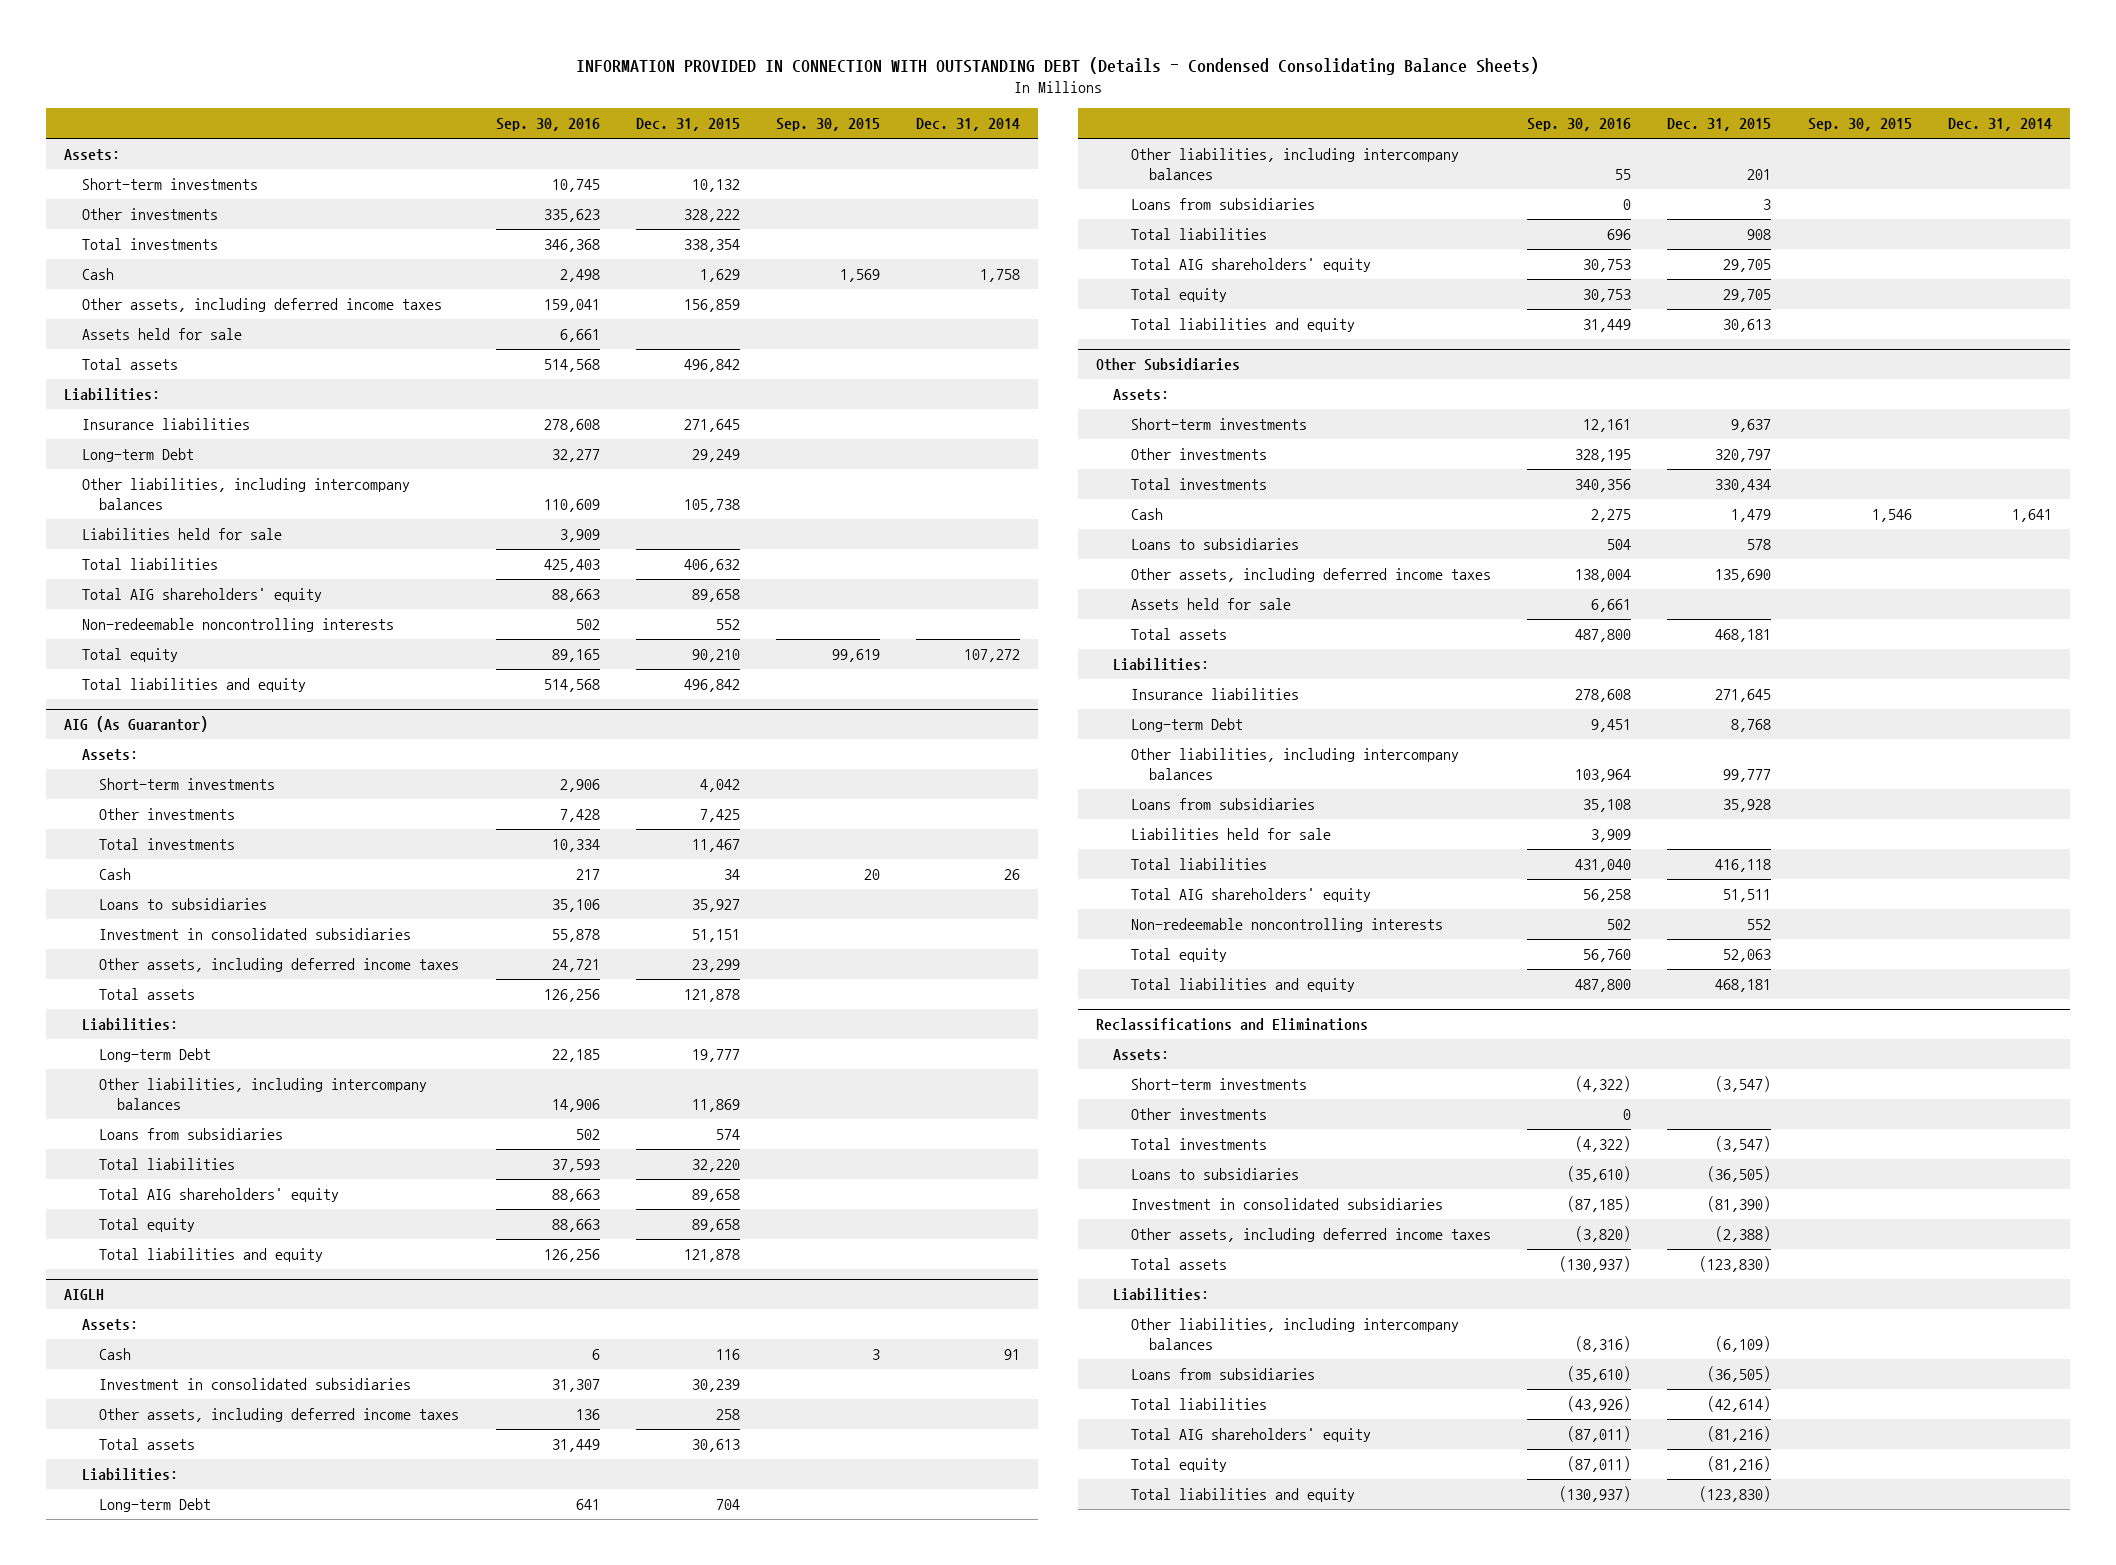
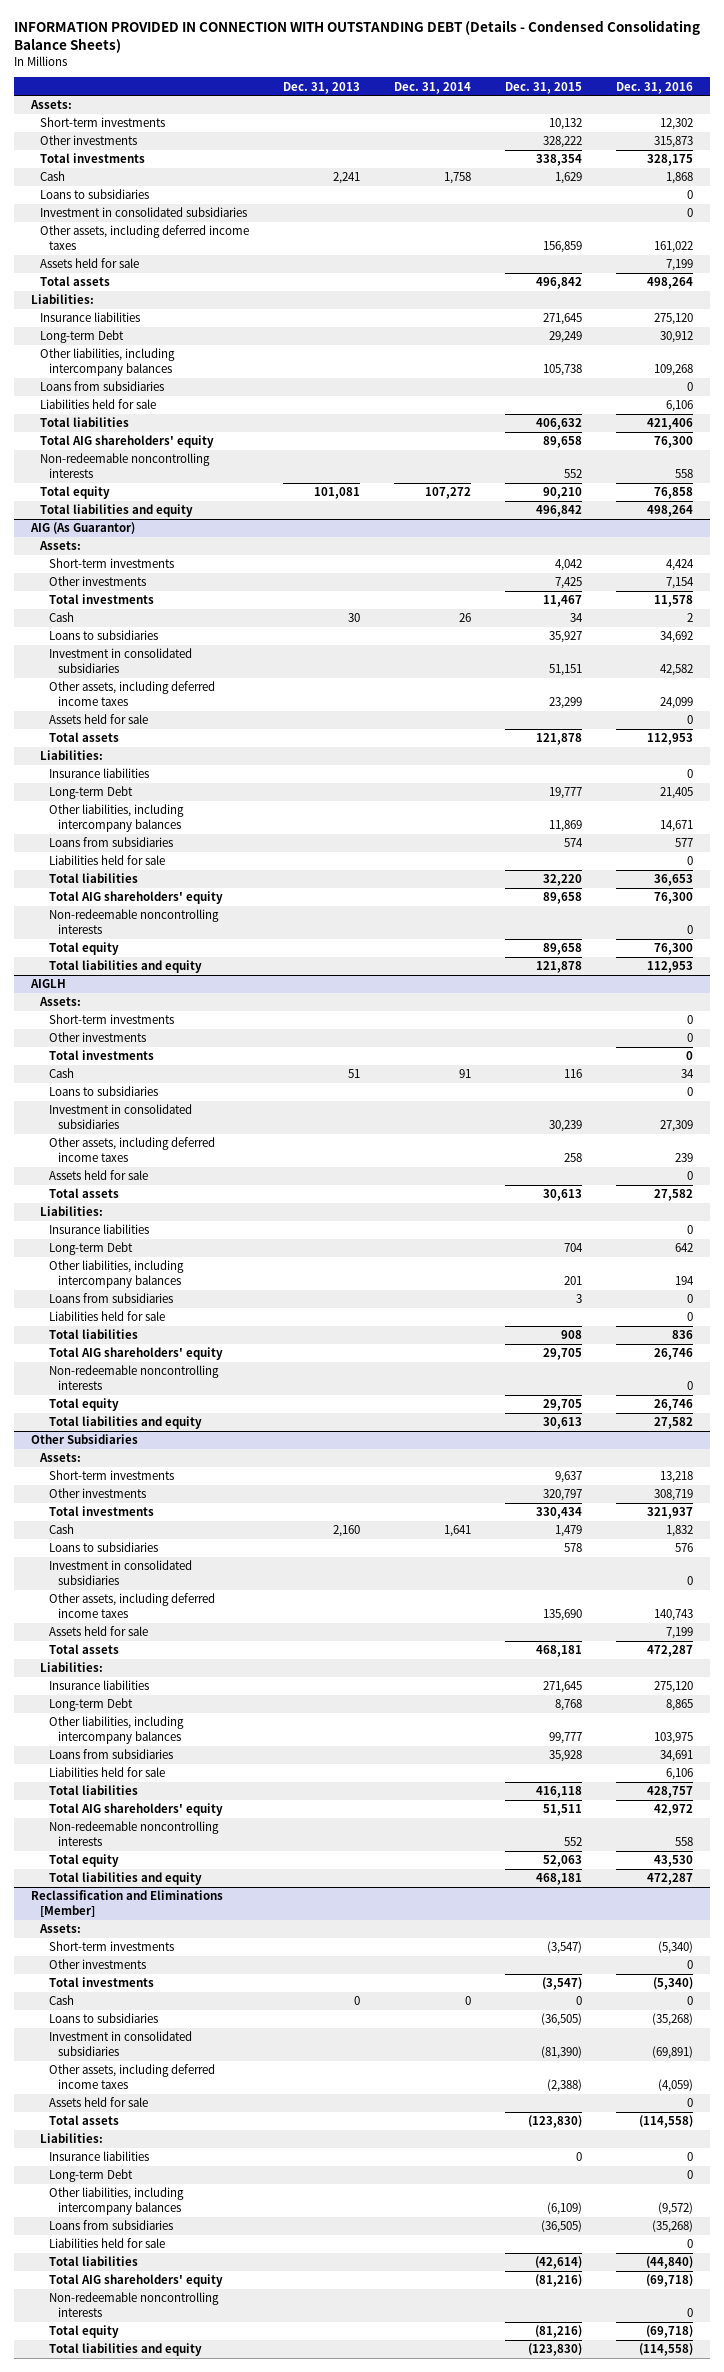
[495,118,600,132] Sep. 30, 2016 -> none
[775,118,880,132] Sep. 30, 2015 -> none
none -> [282,81,360,94] Dec. 31, 2013
none -> [615,81,693,94] Dec. 31, 2016
none -> [39,189,149,200] Loans to subsidiaries
none -> [39,207,247,218] Investment in consolidated subsidiaries
none -> [39,381,164,392] Loans from subsidiaries
none -> [48,714,148,725] Assets held for sale
none -> [48,768,149,779] Insurance liabilities
none -> [48,855,165,866] Liabilities held for sale
none -> [48,909,219,935] Non-redeemable noncontrolling interests
none -> [48,1014,174,1025] Short-term investments
none -> [48,1032,146,1043] Other investments
none -> [48,1050,154,1061] Total investments
none -> [48,1086,158,1097] Loans to subsidiaries
none -> [48,1170,148,1181] Assets held for sale
none -> [48,1224,149,1235] Insurance liabilities
none -> [48,1311,165,1322] Liabilities held for sale
none -> [48,1365,219,1391] Non-redeemable noncontrolling interests
none -> [48,1560,192,1586] Investment in consolidated subsidiaries
[1095,1018,1368,1032] Reclassifications and Eliminations -> [30,1890,223,1918] Reclassification and Eliminations [Member]
none -> [48,1995,74,2006] Cash
none -> [48,2097,148,2108] Assets held for sale
none -> [48,2151,149,2162] Insurance liabilities
none -> [48,2169,133,2183] Long-term Debt
none -> [48,2238,165,2249] Liabilities held for sale
none -> [48,2292,219,2318] Non-redeemable noncontrolling interests

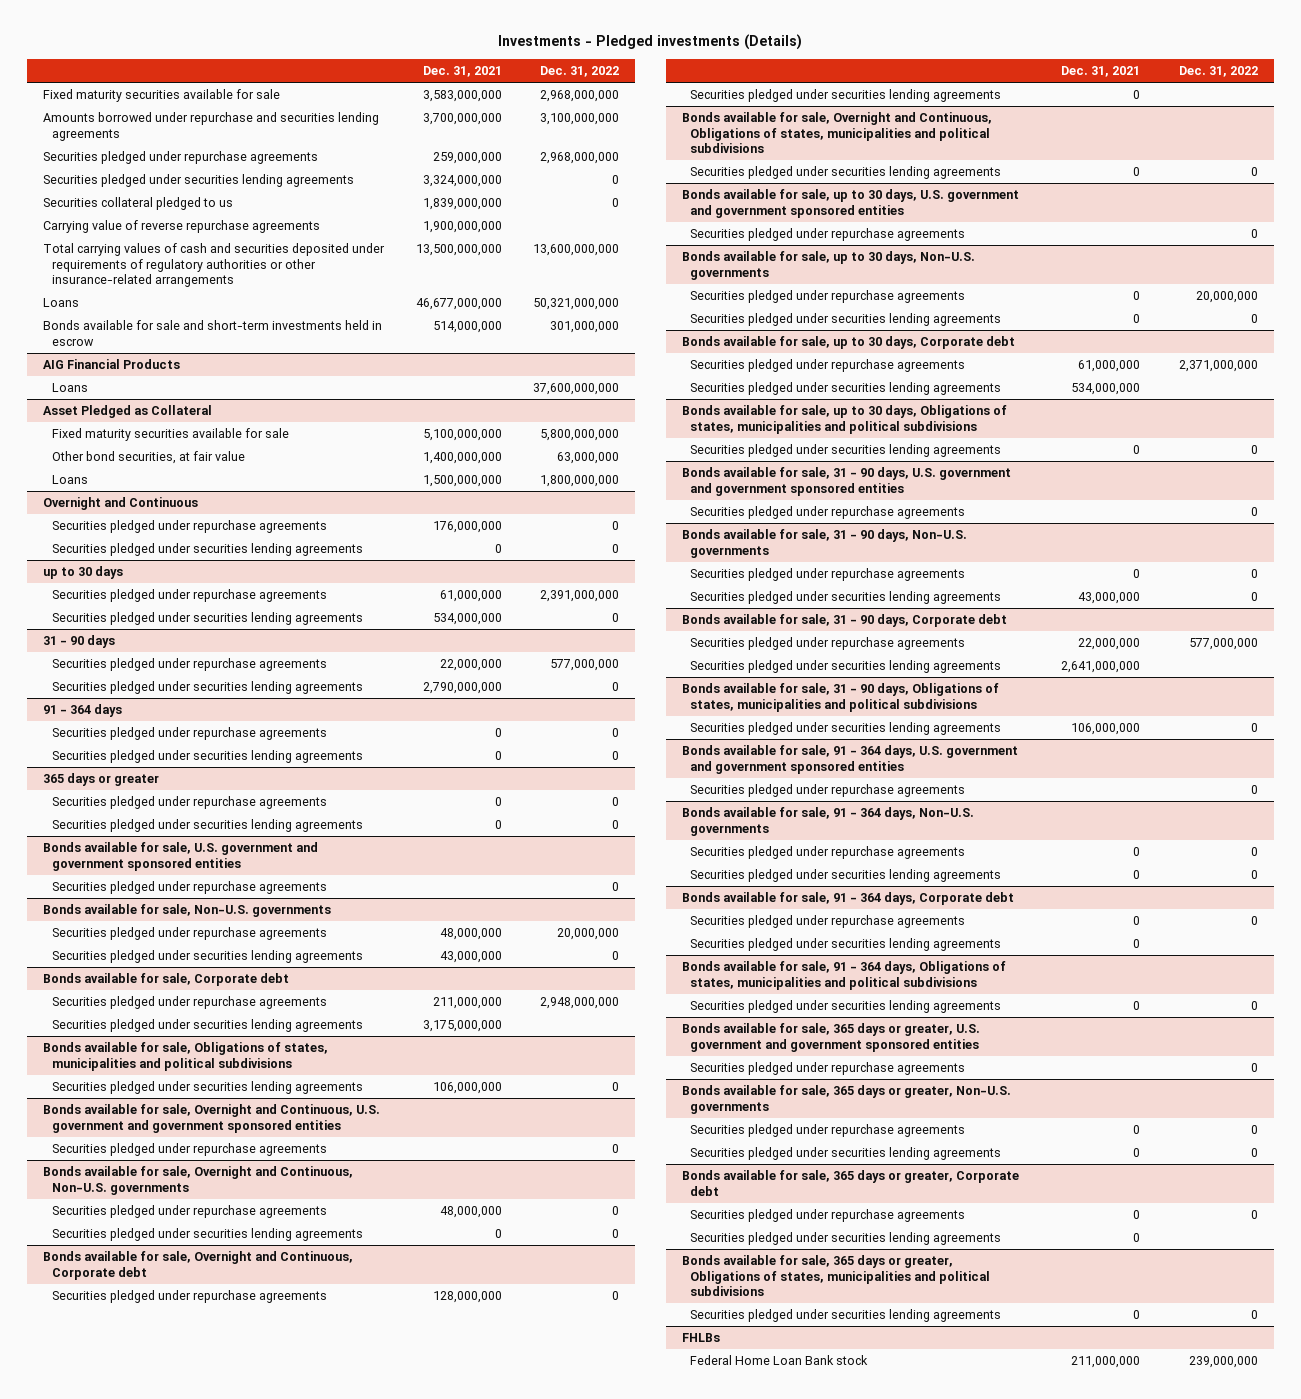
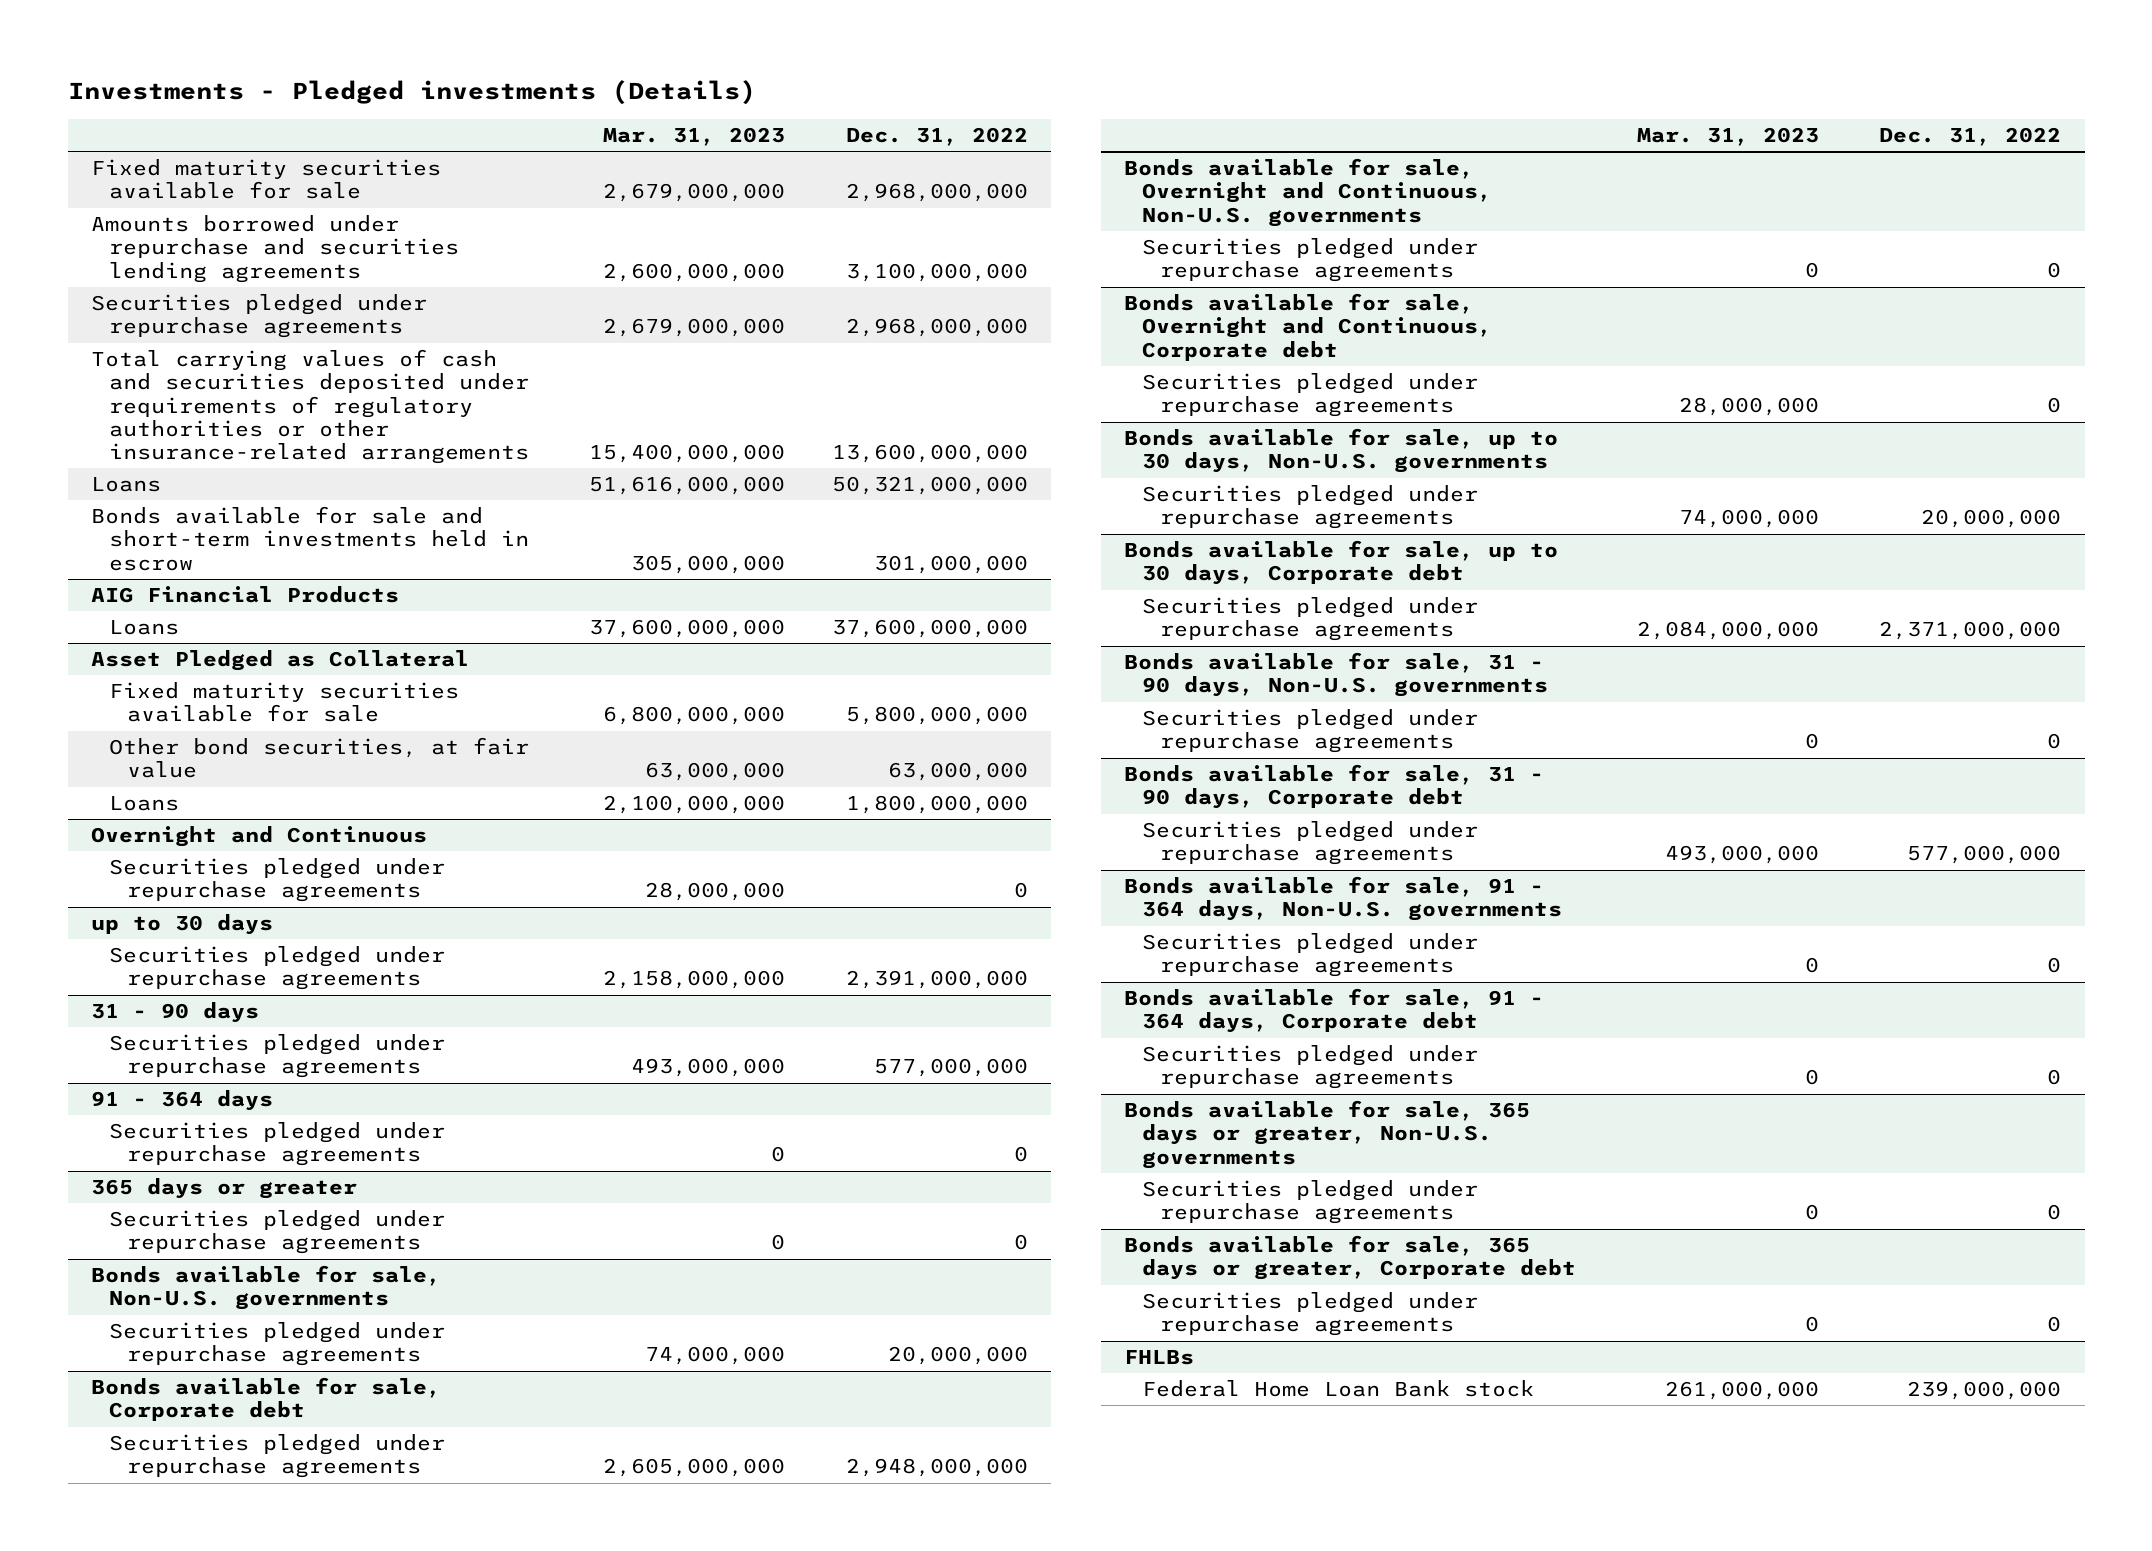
[422,65,502,77] Dec. 31, 2021 -> none
none -> [603,126,786,146] Mar. 31, 2023
[42,174,354,188] Securities pledged under securities lending agreements -> none
[42,197,233,211] Securities collateral pledged to us -> none
[42,220,320,234] Carrying value of reverse repurchase agreements -> none
[51,543,363,557] Securities pledged under securities lending agreements -> none
[51,612,363,626] Securities pledged under securities lending agreements -> none
[51,681,363,695] Securities pledged under securities lending agreements -> none
[51,750,363,764] Securities pledged under securities lending agreements -> none
[51,819,363,833] Securities pledged under securities lending agreements -> none
[42,842,318,871] Bonds available for sale, U.S. government and government sponsored entities -> none
[51,881,327,895] Securities pledged under repurchase agreements -> none
[51,950,363,964] Securities pledged under securities lending agreements -> none
[51,1019,363,1033] Securities pledged under securities lending agreements -> none
[42,1042,328,1071] Bonds available for sale, Obligations of states, municipalities and political subdivisions -> none
[51,1081,363,1095] Securities pledged under securities lending agreements -> none
[42,1104,380,1133] Bonds available for sale, Overnight and Continuous, U.S. government and government sponsored entities -> none
[51,1143,327,1157] Securities pledged under repurchase agreements -> none
[51,1228,363,1242] Securities pledged under securities lending agreements -> none
[690,89,1002,103] Securities pledged under securities lending agreements -> none
[681,112,992,154] Bonds available for sale, Overnight and Continuous, Obligations of states, municipalities and political subdivisions -> none
[690,166,1002,180] Securities pledged under securities lending agreements -> none
[681,189,1019,218] Bonds available for sale, up to 30 days, U.S. government and government sponsored entities -> none
[690,228,966,242] Securities pledged under repurchase agreements -> none
[690,313,1002,327] Securities pledged under securities lending agreements -> none
[690,382,1002,396] Securities pledged under securities lending agreements -> none
[681,405,1007,434] Bonds available for sale, up to 30 days, Obligations of states, municipalities and political subdivisions -> none
[690,444,1002,458] Securities pledged under securities lending agreements -> none
[681,467,1011,496] Bonds available for sale, 31 - 90 days, U.S. government and government sponsored entities -> none
[690,506,966,520] Securities pledged under repurchase agreements -> none
[690,591,1002,605] Securities pledged under securities lending agreements -> none
[690,660,1002,674] Securities pledged under securities lending agreements -> none
[681,683,999,712] Bonds available for sale, 31 - 90 days, Obligations of states, municipalities and political subdivisions -> none
[690,722,1002,736] Securities pledged under securities lending agreements -> none
[681,745,1018,774] Bonds available for sale, 91 - 364 days, U.S. government and government sponsored entities -> none
[690,784,966,798] Securities pledged under repurchase agreements -> none
[690,869,1002,883] Securities pledged under securities lending agreements -> none
[690,938,1002,952] Securities pledged under securities lending agreements -> none
[681,961,1006,990] Bonds available for sale, 91 - 364 days, Obligations of states, municipalities and political subdivisions -> none
[690,1000,1002,1014] Securities pledged under securities lending agreements -> none
[681,1023,980,1052] Bonds available for sale, 365 days or greater, U.S. government and government sponsored entities -> none
[690,1062,966,1076] Securities pledged under repurchase agreements -> none
[690,1147,1002,1161] Securities pledged under securities lending agreements -> none
[690,1232,1002,1246] Securities pledged under securities lending agreements -> none
[681,1255,991,1297] Bonds available for sale, 365 days or greater, Obligations of states, municipalities and political subdivisions -> none
[690,1309,1002,1323] Securities pledged under securities lending agreements -> none

